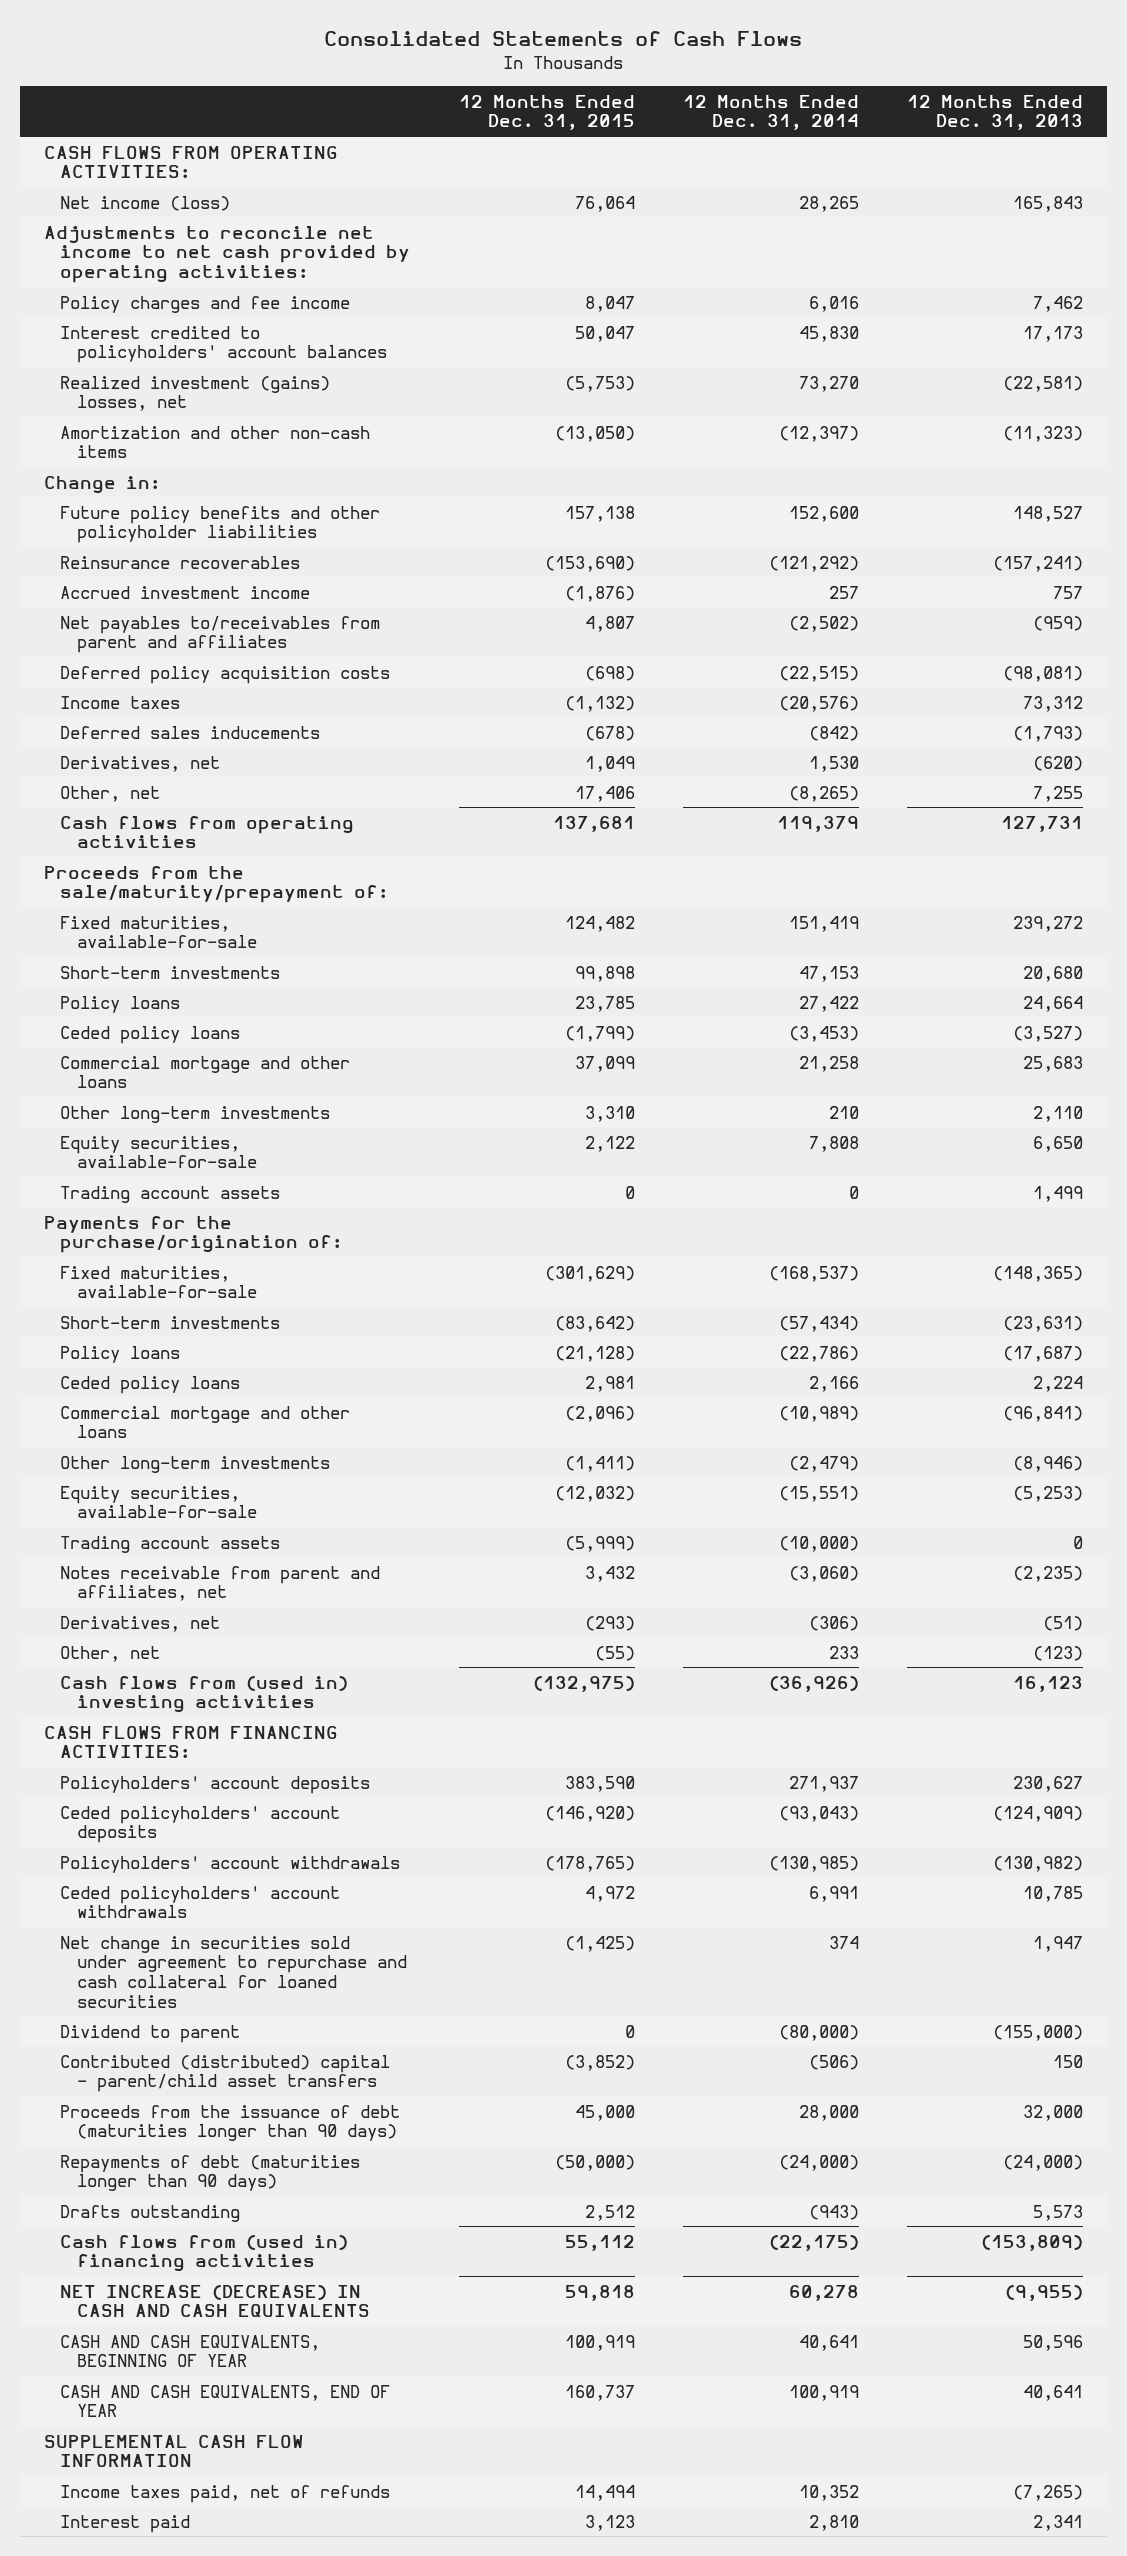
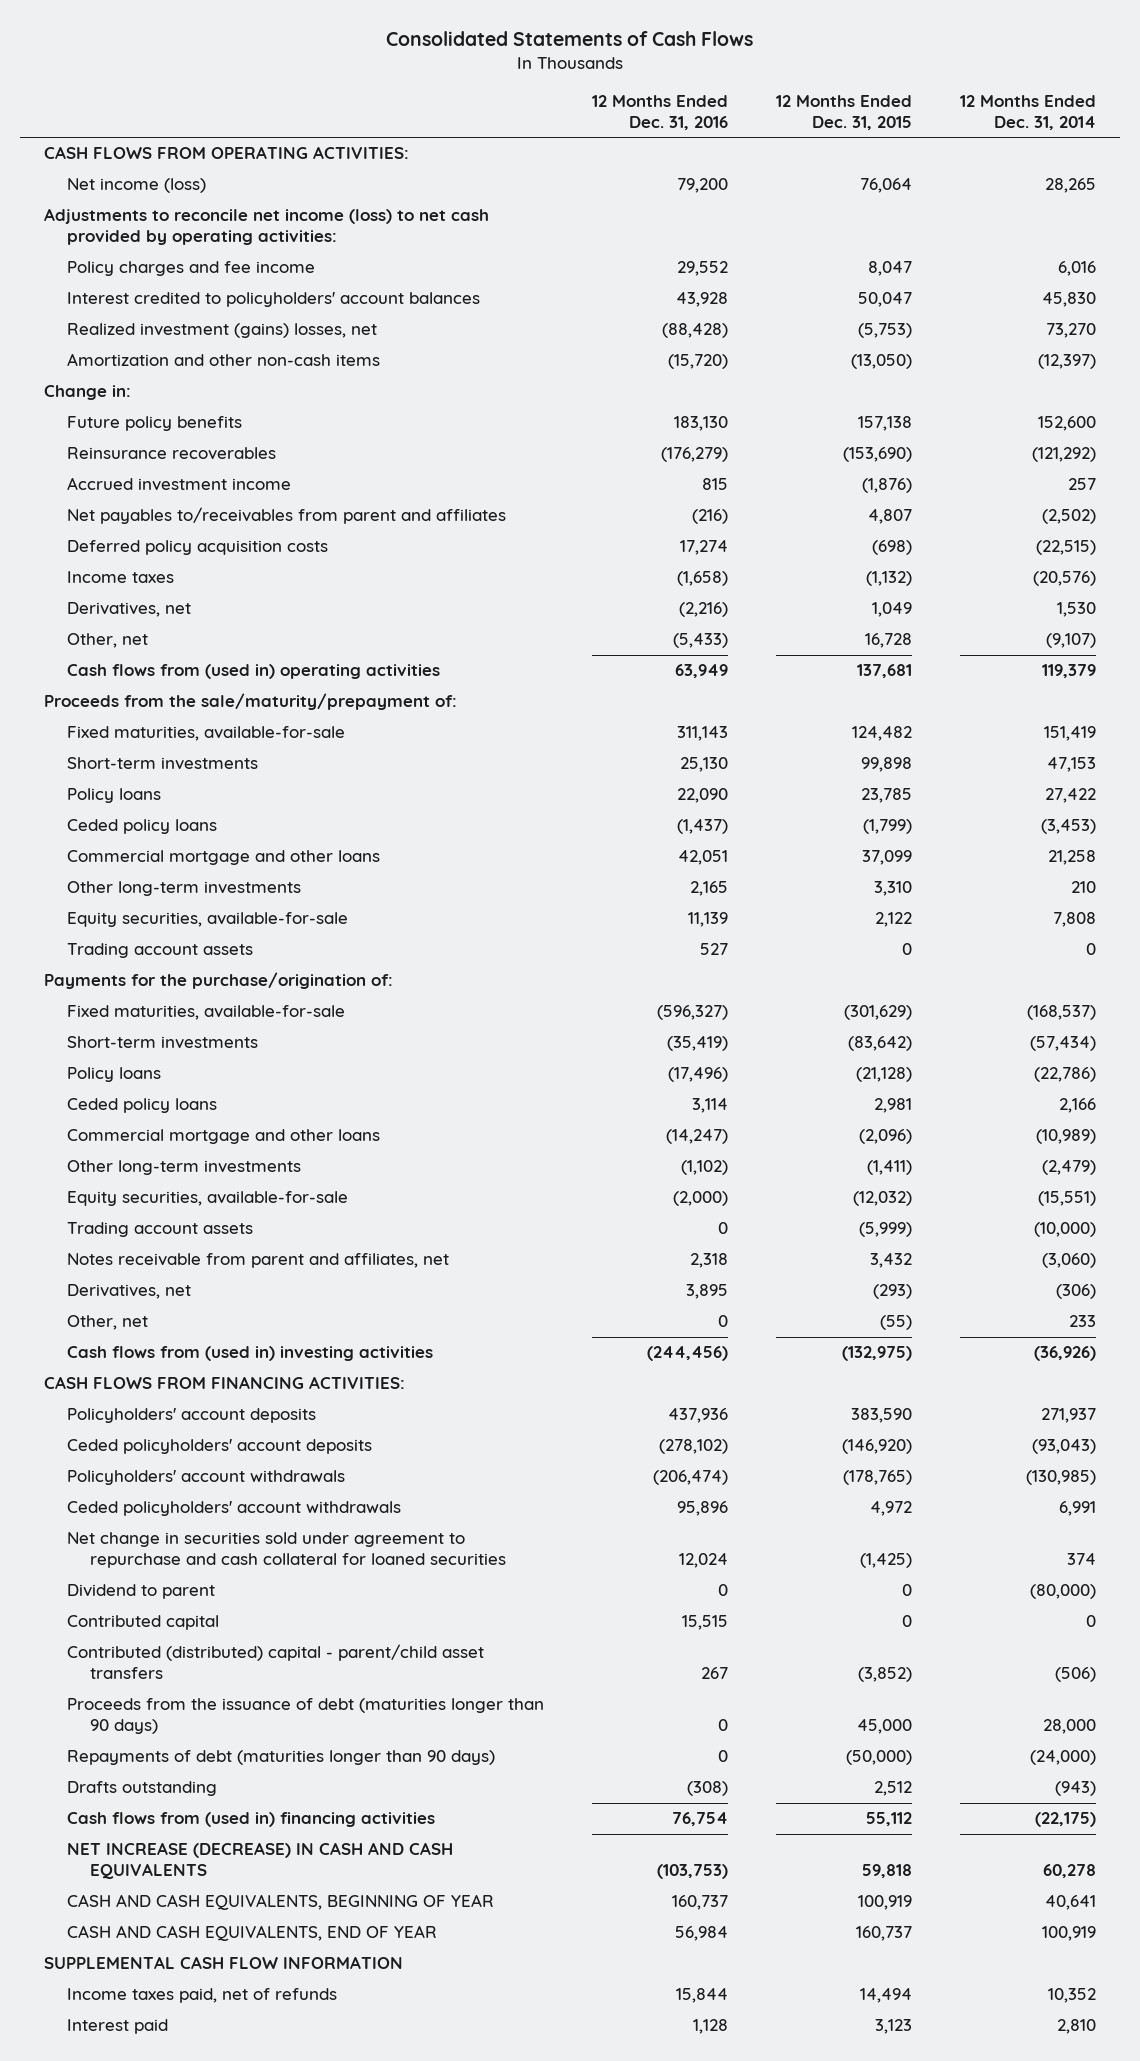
[907,94,1084,131] 12 Months Ended Dec. 31, 2013 -> none
none -> [591,94,728,130] 12 Months Ended Dec. 31, 2016
[43,225,411,283] Adjustments to reconcile net income to net cash provided by operating activities: -> [43,208,489,246] Adjustments to reconcile net income (loss) to net cash provided by operating activities:
[60,505,381,544] Future policy benefits and other policyholder liabilities -> [66,416,242,432] Future policy benefits
[60,725,321,739] Deferred sales inducements -> none
[574,785,635,802] 17,406 -> [864,633,912,649] 16,728
[788,785,859,802] (8,265) -> [1045,633,1096,649] (9,107)
[60,815,355,849] Cash flows from operating activities -> [66,664,440,680] Cash flows from (used in) operating activities
none -> [66,1615,219,1631] Contributed capital

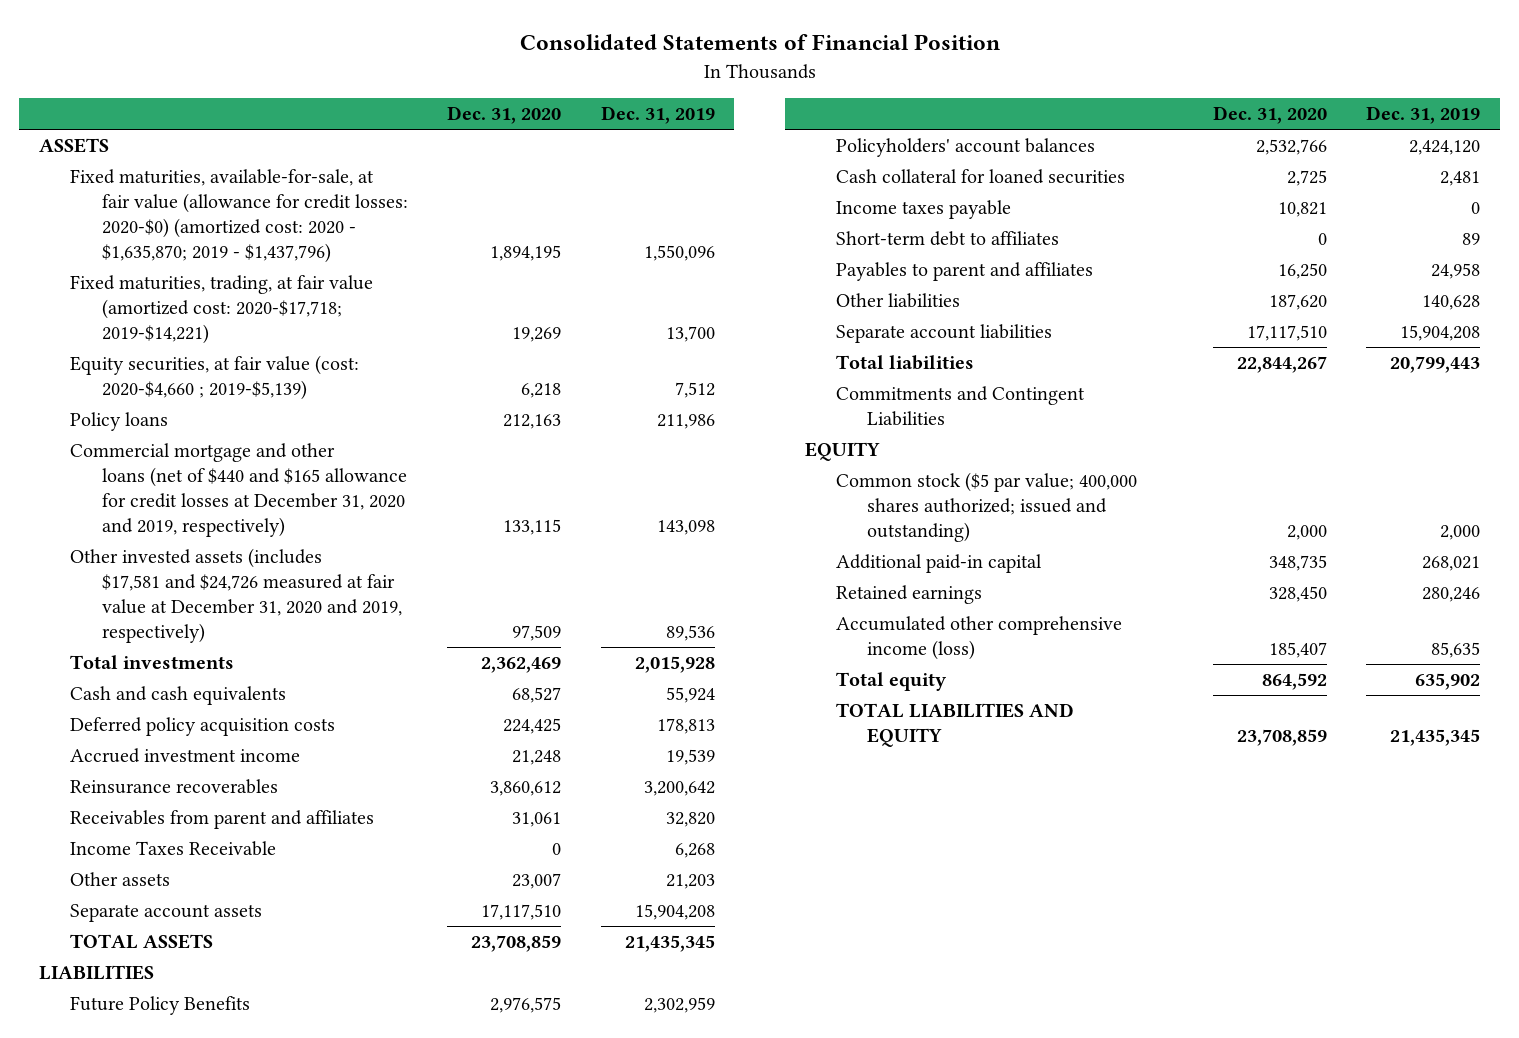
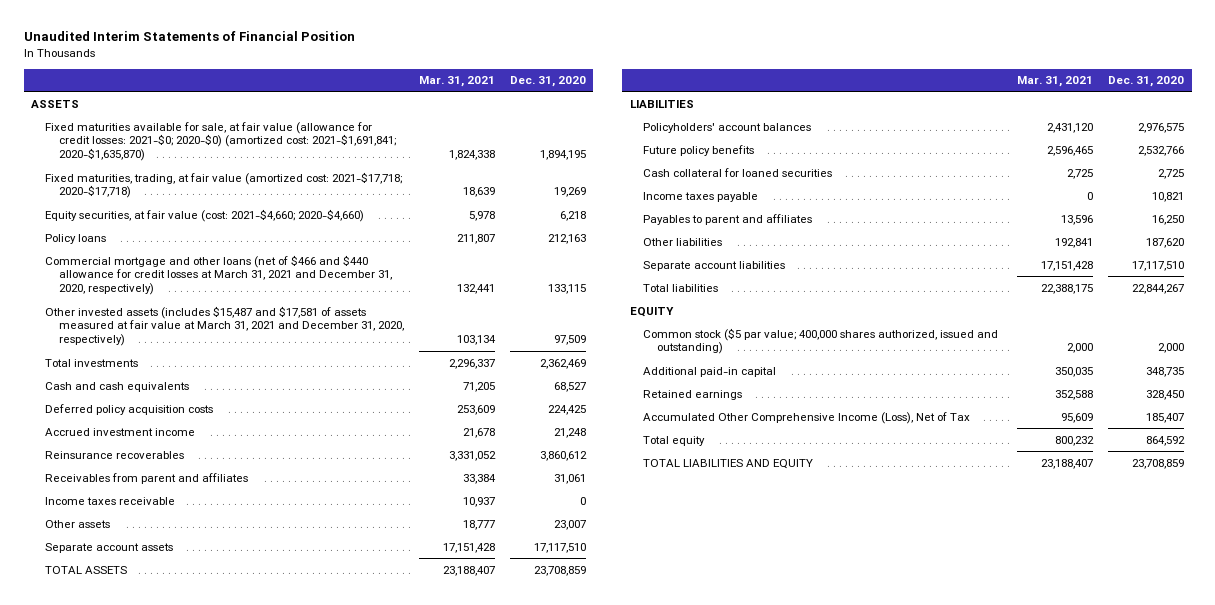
[519,34,1000,51] Consolidated Statements of Financial Position -> [23,31,355,42] Unaudited Interim Statements of Financial Position
[600,106,715,125] Dec. 31, 2019 -> none
none -> [418,76,495,88] Mar. 31, 2021
[70,169,408,263] Fixed maturities, available-for-sale, at fair value (allowance for credit losses: 2020-$0) (amortized cost: 2020 - $1,635,870; 2019 - $1,437,796) -> [44,121,396,162] Fixed maturities available for sale, at fair value (allowance for credit losses: 2021-$0; 2020-$0) (amortized cost: 2021-$1,691,841; 2020-$1,635,870)
[70,275,374,344] Fixed maturities, trading, at fair value (amortized cost: 2020-$17,718; 2019-$14,221) -> [44,171,402,199] Fixed maturities, trading, at fair value (amortized cost: 2021-$17,718; 2020-$17,718)
[70,355,360,401] Equity securities, at fair value (cost: 2020-$4,660 ; 2019-$5,139) -> [44,208,364,222] Equity securities, at fair value (cost: 2021-$4,660; 2020-$4,660)
[70,443,407,537] Commercial mortgage and other loans (net of $440 and $165 allowance for credit losses at December 31, 2020 and 2019, respectively) -> [44,254,392,296] Commercial mortgage and other loans (net of $466 and $440 allowance for credit losses at March 31, 2021 and December 31, 2020, respectively)
[70,548,402,643] Other invested assets (includes $17,581 and $24,726 measured at fair value at December 31, 2020 and 2019, respectively) -> [44,305,404,347] Other invested assets (includes $15,487 and $17,581 of assets measured at fair value at March 31, 2021 and December 31, 2020, respectively)
[70,841,277,857] Income Taxes Receivable -> [44,496,175,505] Income taxes receivable
[70,996,251,1016] Future Policy Benefits -> [643,122,812,133] Policyholders' account balances
[835,138,1095,158] Policyholders' account balances -> [643,144,755,156] Future policy benefits
[835,231,1059,247] Short-term debt to affiliates -> none
[835,386,1085,427] Commitments and Contingent Liabilities -> none
[835,472,1137,542] Common stock ($5 par value; 400,000 shares authorized; issued and outstanding) -> [643,327,999,355] Common stock ($5 par value; 400,000 shares authorized, issued and outstanding)
[835,616,1122,661] Accumulated other comprehensive income (loss) -> [643,411,971,424] Accumulated Other Comprehensive Income (Loss), Net of Tax

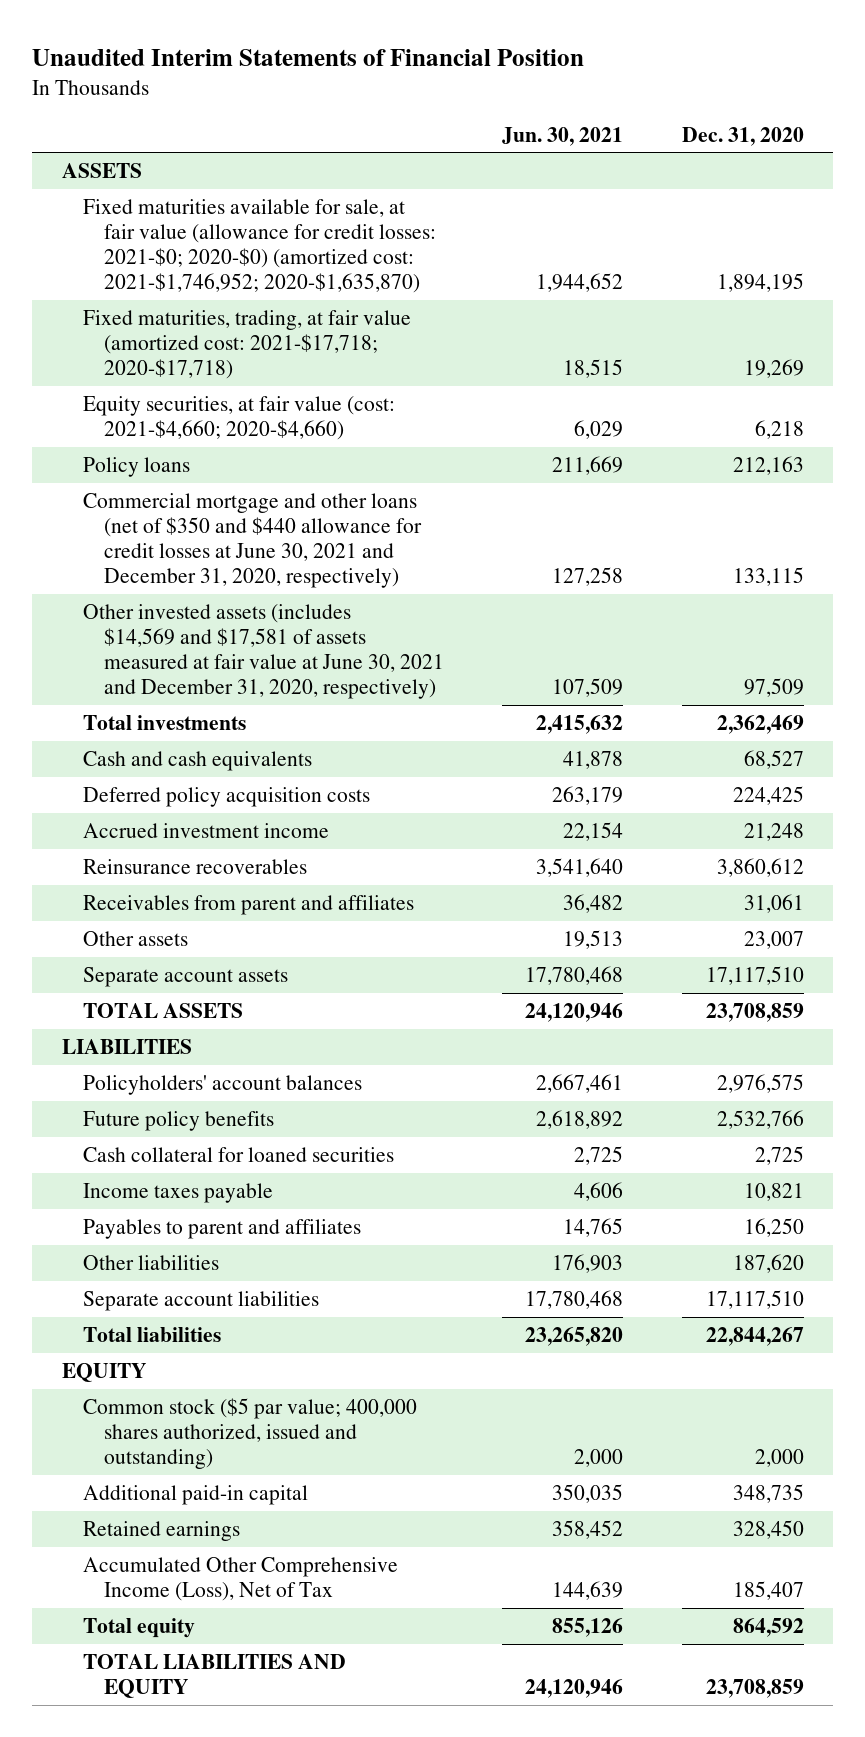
[418,76,495,88] Mar. 31, 2021 -> none
none -> [502,126,624,146] Jun. 30, 2021
[44,121,396,162] Fixed maturities available for sale, at fair value (allowance for credit losses: 2021-$0; 2020-$0) (amortized cost: 2021-$1,691,841; 2020-$1,635,870) -> [82,198,436,294] Fixed maturities available for sale, at fair value (allowance for credit losses: 2021-$0; 2020-$0) (amortized cost: 2021-$1,746,952; 2020-$1,635,870)
[44,254,392,296] Commercial mortgage and other loans (net of $466 and $440 allowance for credit losses at March 31, 2021 and December 31, 2020, respectively) -> [82,492,422,589] Commercial mortgage and other loans (net of $350 and $440 allowance for credit losses at June 30, 2021 and December 31, 2020, respectively)
[44,305,404,347] Other invested assets (includes $15,487 and $17,581 of assets measured at fair value at March 31, 2021 and December 31, 2020, respectively) -> [82,603,444,700] Other invested assets (includes $14,569 and $17,581 of assets measured at fair value at June 30, 2021 and December 31, 2020, respectively)
[44,496,175,505] Income taxes receivable -> none

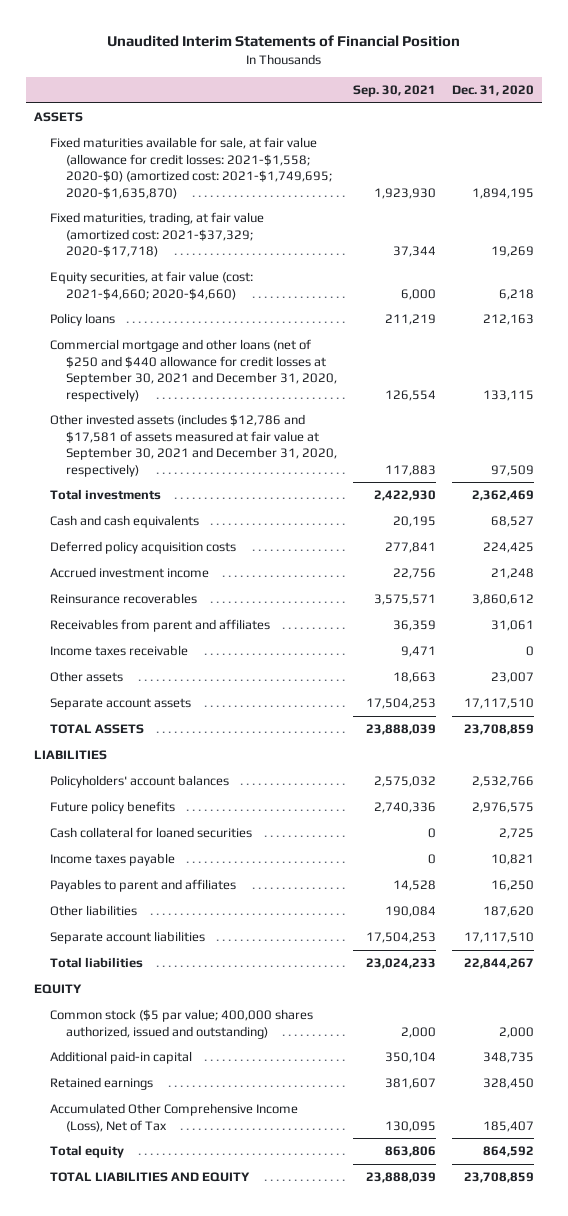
[502,126,624,146] Jun. 30, 2021 -> none
none -> [353,85,437,98] Sep. 30, 2021
[82,198,436,294] Fixed maturities available for sale, at fair value (allowance for credit losses: 2021-$0; 2020-$0) (amortized cost: 2021-$1,746,952; 2020-$1,635,870) -> [49,137,333,199] Fixed maturities available for sale, at fair value (allowance for credit losses: 2021-$1,558; 2020-$0) (amortized cost: 2021-$1,749,695; 2020-$1,635,870)
[82,309,411,380] Fixed maturities, trading, at fair value (amortized cost: 2021-$17,718; 2020-$17,718) -> [49,212,264,258] Fixed maturities, trading, at fair value (amortized cost: 2021-$37,329; 2020-$17,718)
[82,492,422,589] Commercial mortgage and other loans (net of $350 and $440 allowance for credit losses at June 30, 2021 and December 31, 2020, respectively) -> [49,339,338,402] Commercial mortgage and other loans (net of $250 and $440 allowance for credit losses at September 30, 2021 and December 31, 2020, respectively)
[82,603,444,700] Other invested assets (includes $14,569 and $17,581 of assets measured at fair value at June 30, 2021 and December 31, 2020, respectively) -> [49,414,338,477] Other invested assets (includes $12,786 and $17,581 of assets measured at fair value at September 30, 2021 and December 31, 2020, respectively)
none -> [49,645,188,657] Income taxes receivable
[716,1073,804,1093] 2,976,575 -> [471,776,534,788] 2,532,766
[716,1109,804,1129] 2,532,766 -> [471,802,534,814] 2,976,575

